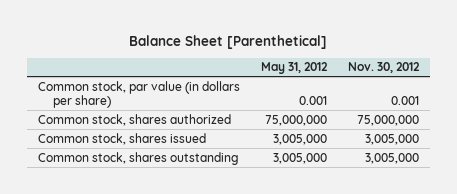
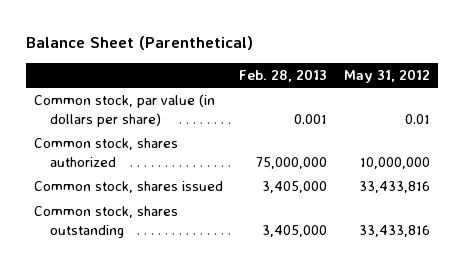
[129,34,328,49] Balance Sheet [Parenthetical] -> [25,36,253,51] Balance Sheet (Parenthetical)
[348,62,421,74] Nov. 30, 2012 -> none
none -> [239,68,328,82] Feb. 28, 2013
[298,95,327,105] 0.001 -> [404,113,430,124] 0.01
[264,114,327,126] 75,000,000 -> [359,156,430,169] 10,000,000
[272,133,327,145] 3,005,000 -> [358,181,430,194] 33,433,816
[272,152,327,164] 3,005,000 -> [358,224,430,237] 33,433,816

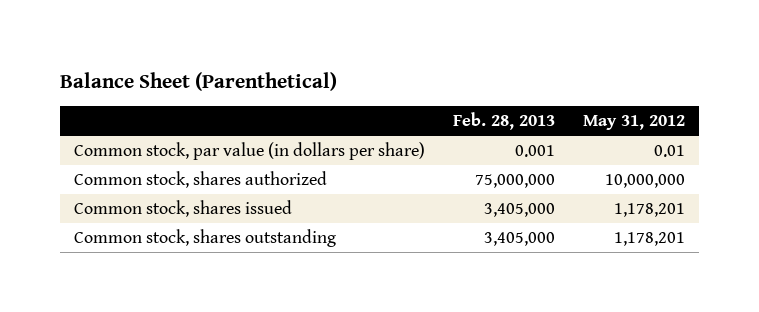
[358,181,430,194] 33,433,816 -> [613,203,685,218] 1,178,201
[358,224,430,237] 33,433,816 -> [613,232,685,247] 1,178,201

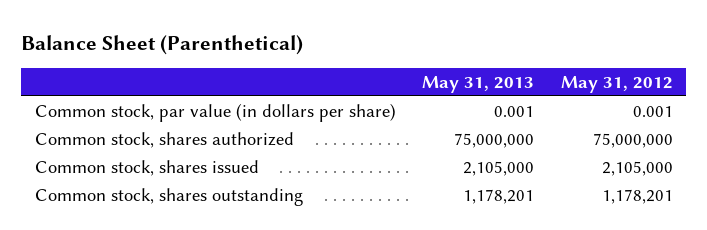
[452,112,555,131] Feb. 28, 2013 -> none
none -> [422,75,535,93] May 31, 2013
[653,145,685,158] 0.01 -> [632,105,673,117] 0.001
[604,174,685,189] 10,000,000 -> [592,132,673,148] 75,000,000
[613,203,685,218] 1,178,201 -> [601,160,673,176] 2,105,000

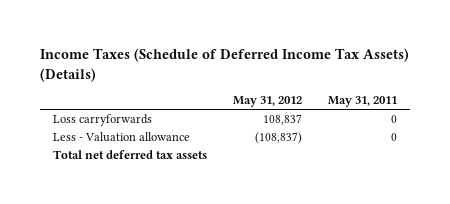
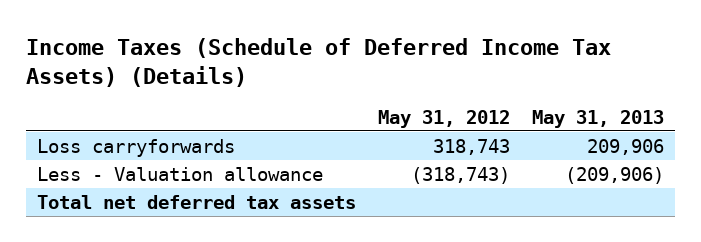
[327,96,397,108] May 31, 2011 -> none
none -> [531,109,664,128] May 31, 2013
[262,114,302,126] 108,837 -> [432,138,510,155] 318,743
[254,132,302,145] (108,837) -> [410,166,510,184] (318,743)

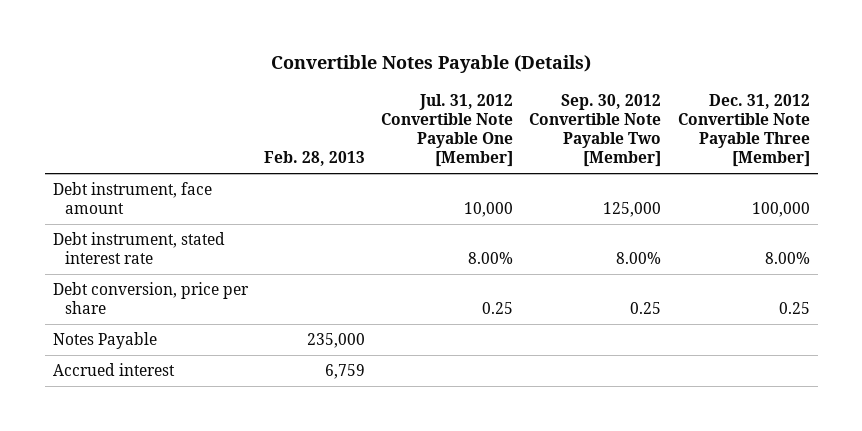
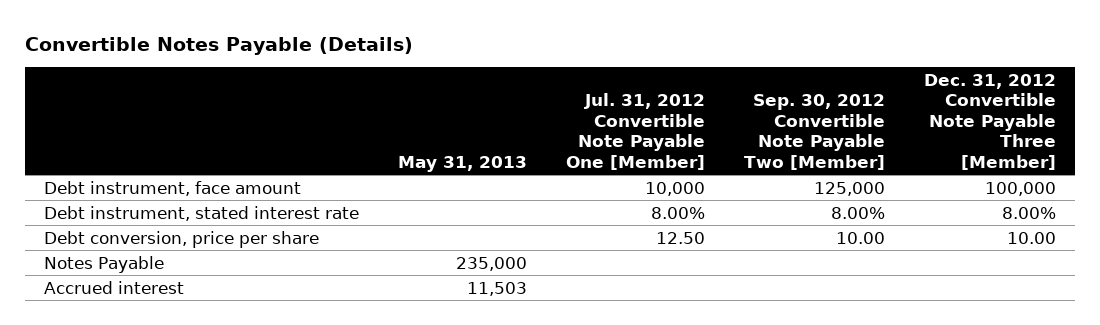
[264,151,366,167] Feb. 28, 2013 -> none
none -> [398,155,528,172] May 31, 2013
[482,302,514,315] 0.25 -> [655,231,705,244] 12.50
[630,302,662,315] 0.25 -> [835,231,885,244] 10.00
[778,302,810,315] 0.25 -> [1006,231,1056,244] 10.00

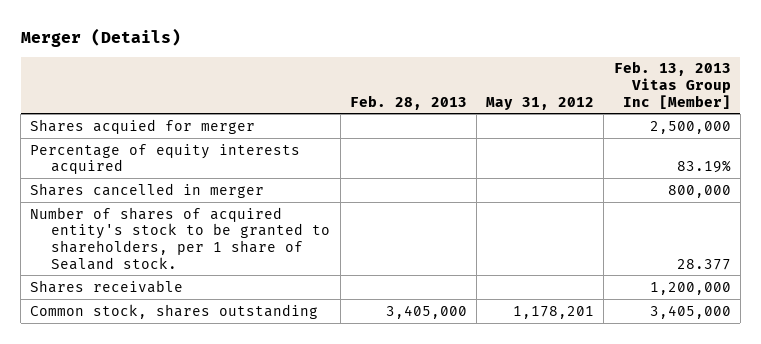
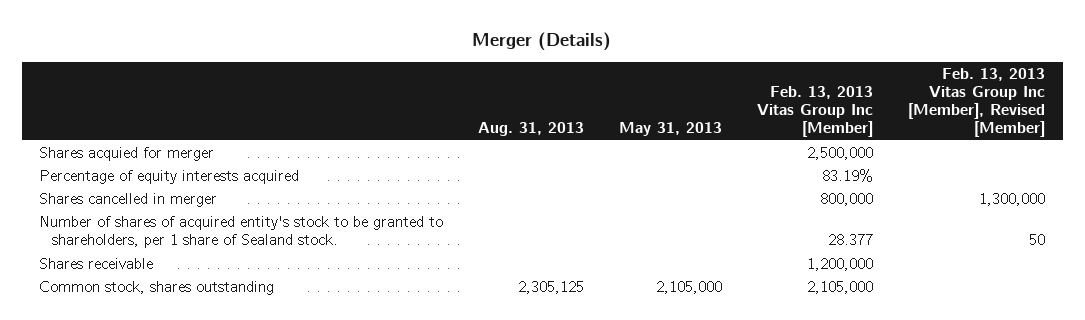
[349,94,467,110] Feb. 28, 2013 -> none
[486,96,595,110] May 31, 2012 -> none
none -> [478,122,585,137] Aug. 31, 2013
none -> [619,122,723,137] May 31, 2013
none -> [908,67,1046,138] Feb. 13, 2013 Vitas Group Inc [Member], Revised [Member]
[649,304,731,319] 3,405,000 -> [807,281,874,295] 2,105,000

